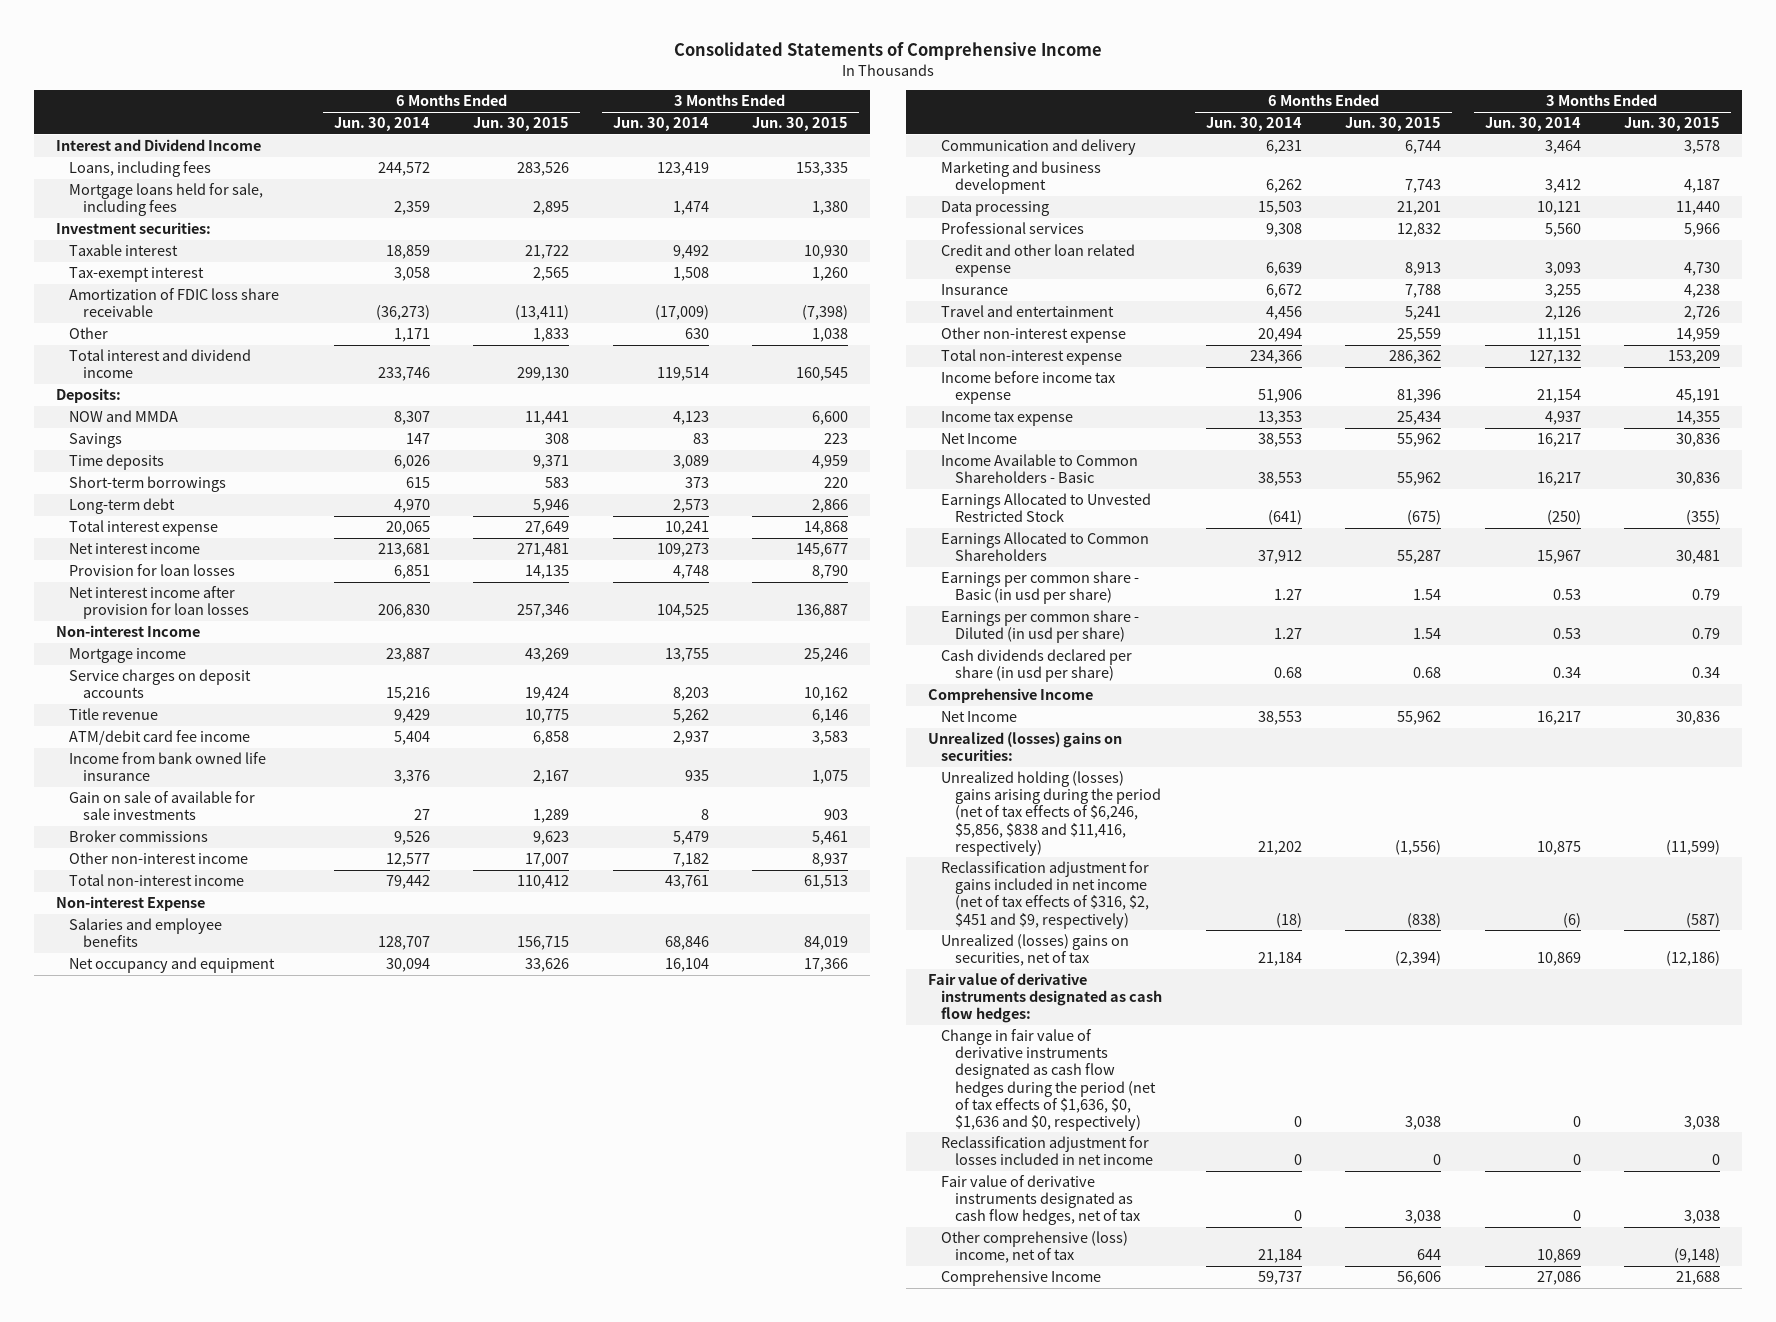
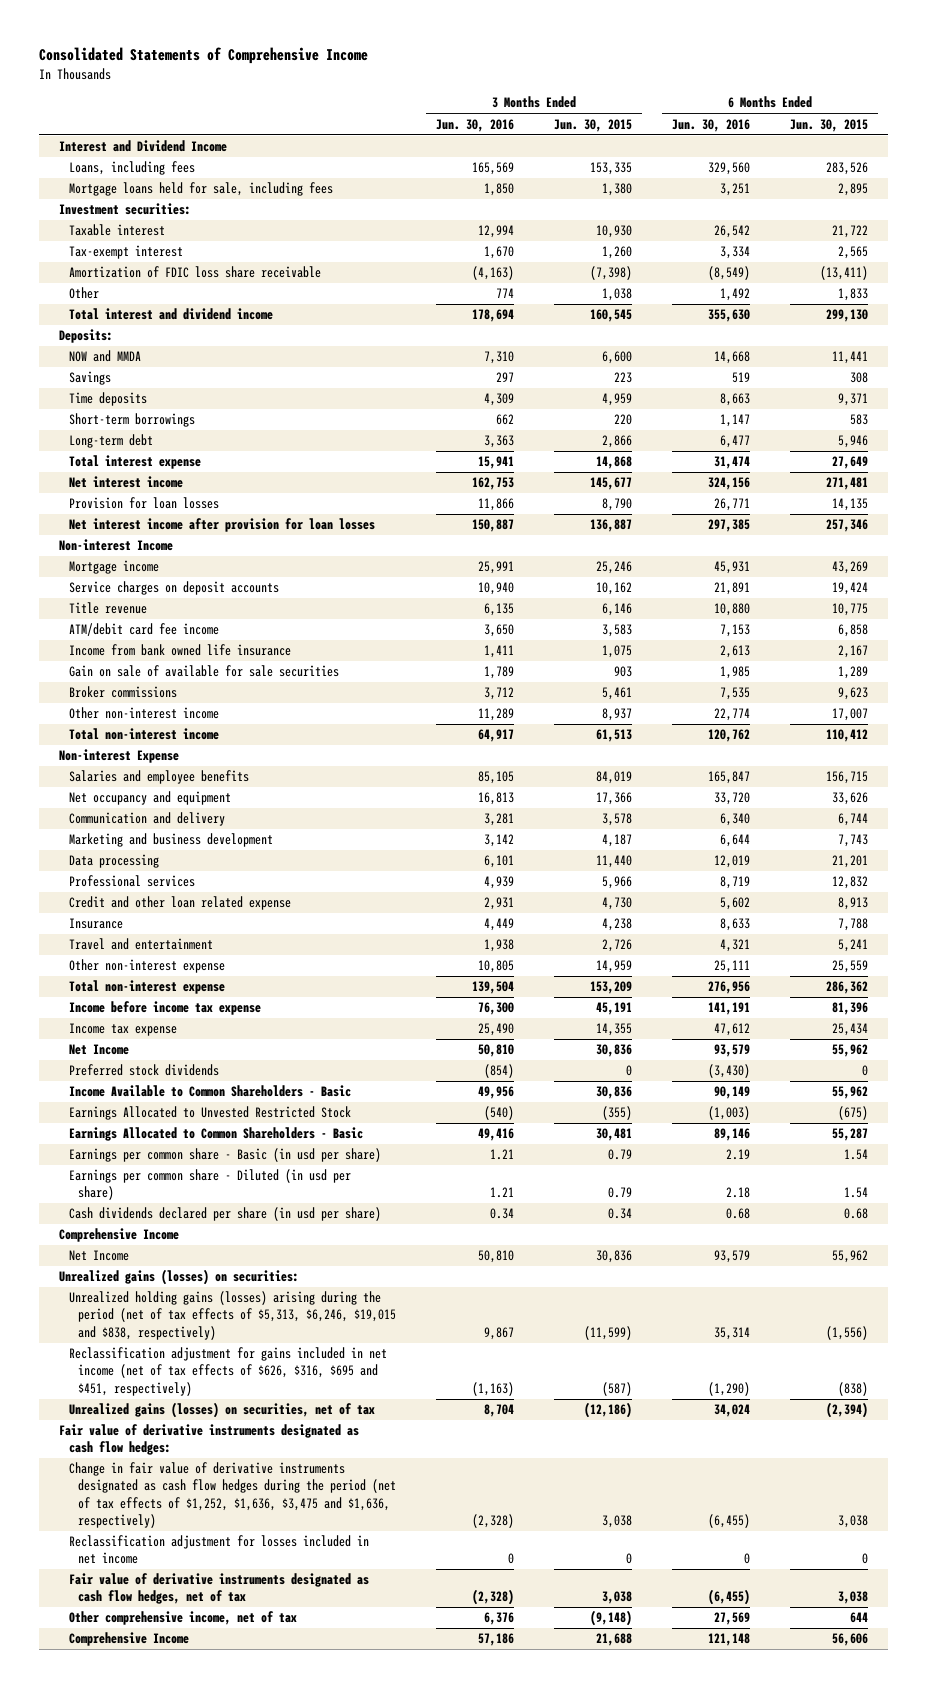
[333,117,430,132] Jun. 30, 2014 -> none
[612,117,709,132] Jun. 30, 2014 -> none
none -> [436,118,515,132] Jun. 30, 2016
none -> [671,118,750,132] Jun. 30, 2016
[69,791,256,821] Gain on sale of available for sale investments -> [68,665,339,678] Gain on sale of available for sale securities
none -> [68,1064,219,1077] Preferred stock dividends
[941,532,1150,562] Earnings Allocated to Common Shareholders -> [68,1127,363,1142] Earnings Allocated to Common Shareholders - Basic
[927,732,1122,762] Unrealized (losses) gains on securities: -> [59,1269,300,1286] Unrealized gains (losses) on securities:
[941,771,1162,856] Unrealized holding (losses) gains arising during the period (net of tax effects of $6,246, $5,856, $838 and $11,416, respectively) -> [68,1291,397,1340] Unrealized holding gains (losses) arising during the period (net of tax effects of $5,313, $6,246, $19,015 and $838, respectively)
[941,861,1150,929] Reclassification adjustment for gains included in net income (net of tax effects of $316, $2, $451 and $9, respectively) -> [68,1347,387,1396] Reclassification adjustment for gains included in net income (net of tax effects of $626, $316, $695 and $451, respectively)
[941,934,1130,967] Unrealized (losses) gains on securities, net of tax -> [68,1402,375,1419] Unrealized gains (losses) on securities, net of tax
[941,1029,1157,1131] Change in fair value of derivative instruments designated as cash flow hedges during the period (net of tax effects of $1,636, $0, $1,636 and $0, respectively) -> [68,1462,397,1528] Change in fair value of derivative instruments designated as cash flow hedges during the period (net of tax effects of $1,252, $1,636, $3,475 and $1,636, respectively)
[941,1231,1129,1264] Other comprehensive (loss) income, net of tax -> [68,1611,297,1626] Other comprehensive income, net of tax

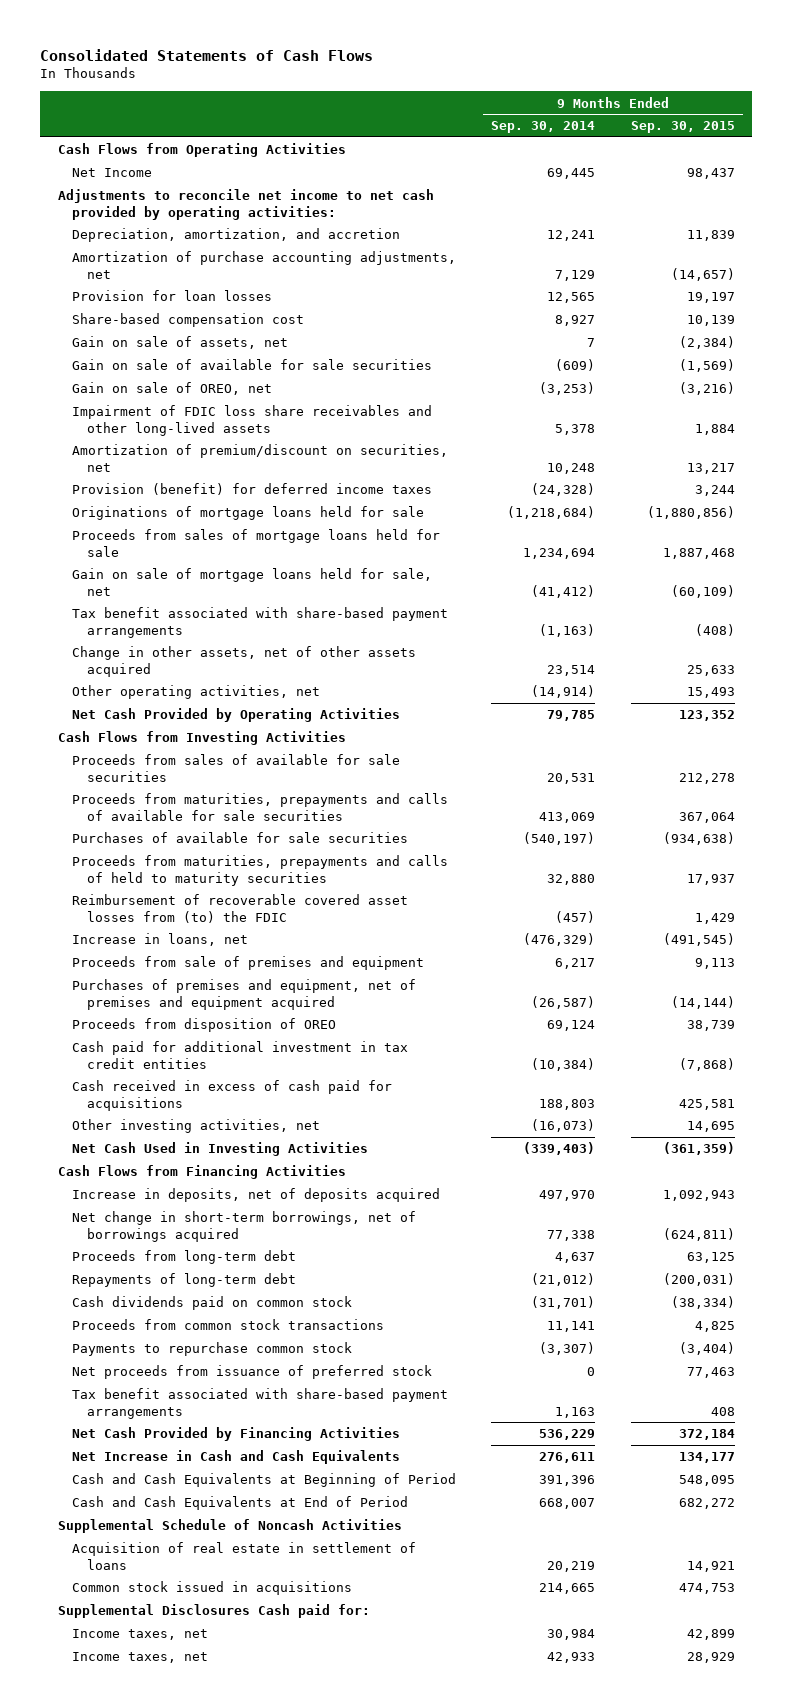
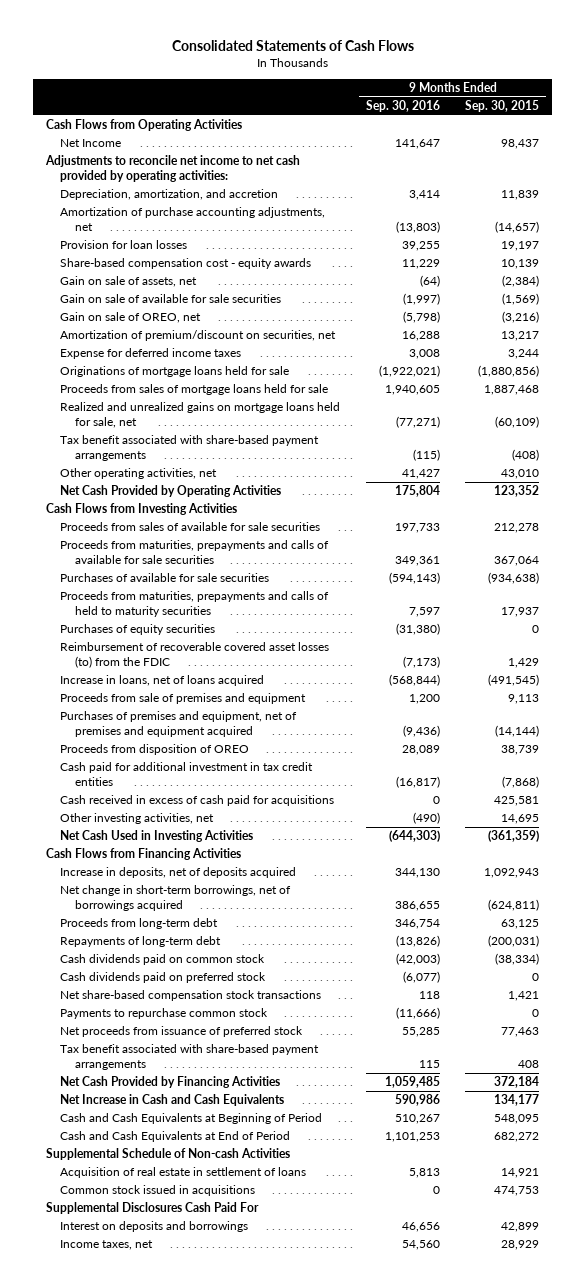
[491,121,596,134] Sep. 30, 2014 -> none
none -> [365,100,440,113] Sep. 30, 2016
[72,313,305,328] Share-based compensation cost -> [60,258,312,270] Share-based compensation cost - equity awards
[72,405,433,436] Impairment of FDIC loss share receivables and other long-lived assets -> none
[72,483,433,496] Provision (benefit) for deferred income taxes -> [60,348,242,360] Expense for deferred income taxes
[72,568,433,596] Gain on sale of mortgage loans held for sale, net -> [60,402,341,428] Realized and unrealized gains on mortgage loans held for sale, net
[72,646,417,677] Change in other assets, net of other assets acquired -> none
[686,687,735,699] 15,493 -> [501,469,540,480] 43,010
none -> [60,624,216,636] Purchases of equity securities
[72,894,409,923] Reimbursement of recoverable covered asset losses from (to) the FDIC -> [60,642,330,668] Reimbursement of recoverable covered asset losses (to) from the FDIC
[72,933,249,947] Increase in loans, net -> [60,675,265,687] Increase in loans, net of loans acquired
none -> [60,972,267,984] Cash dividends paid on preferred stock
[72,1319,385,1331] Proceeds from common stock transactions -> [60,990,322,1002] Net share-based compensation stock transactions
[694,1321,735,1333] 4,825 -> [508,991,540,1002] 1,421
[678,1342,735,1356] (3,404) -> [532,1009,540,1018] 0
[57,1519,402,1534] Supplemental Schedule of Noncash Activities -> [46,1148,291,1161] Supplemental Schedule of Non-cash Activities
[57,1604,370,1619] Supplemental Disclosures Cash paid for: -> [46,1202,260,1215] Supplemental Disclosures Cash Paid For
[72,1629,209,1641] Income taxes, net -> [60,1221,249,1233] Interest on deposits and borrowings

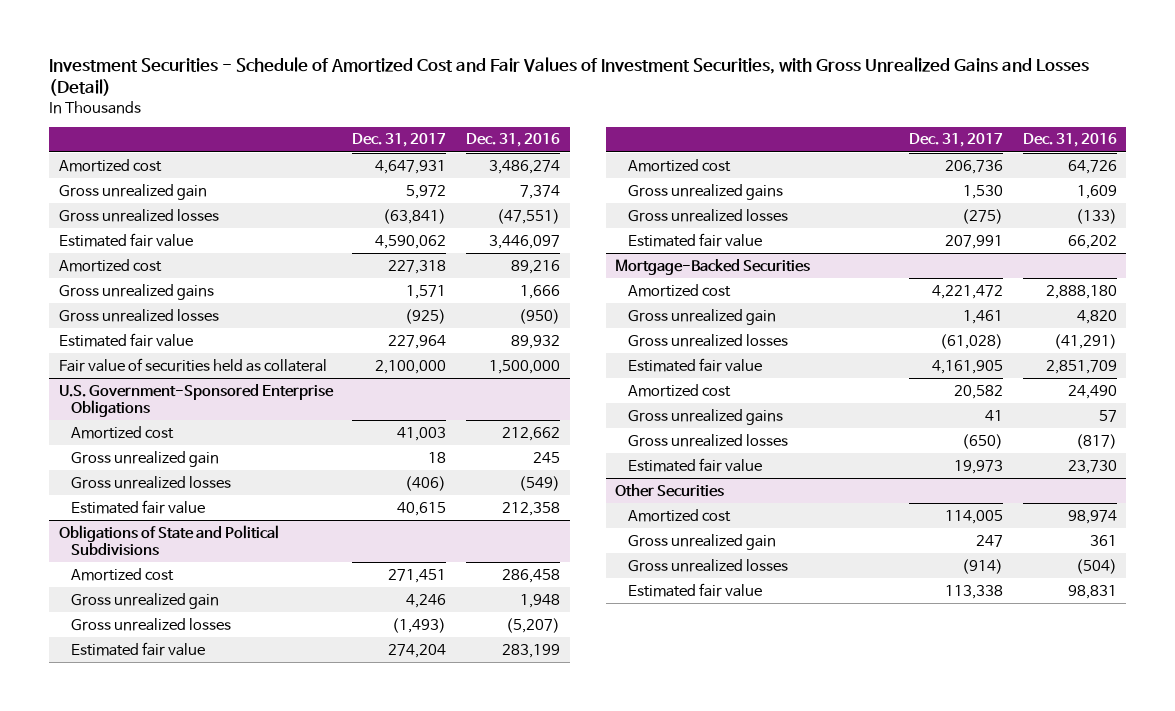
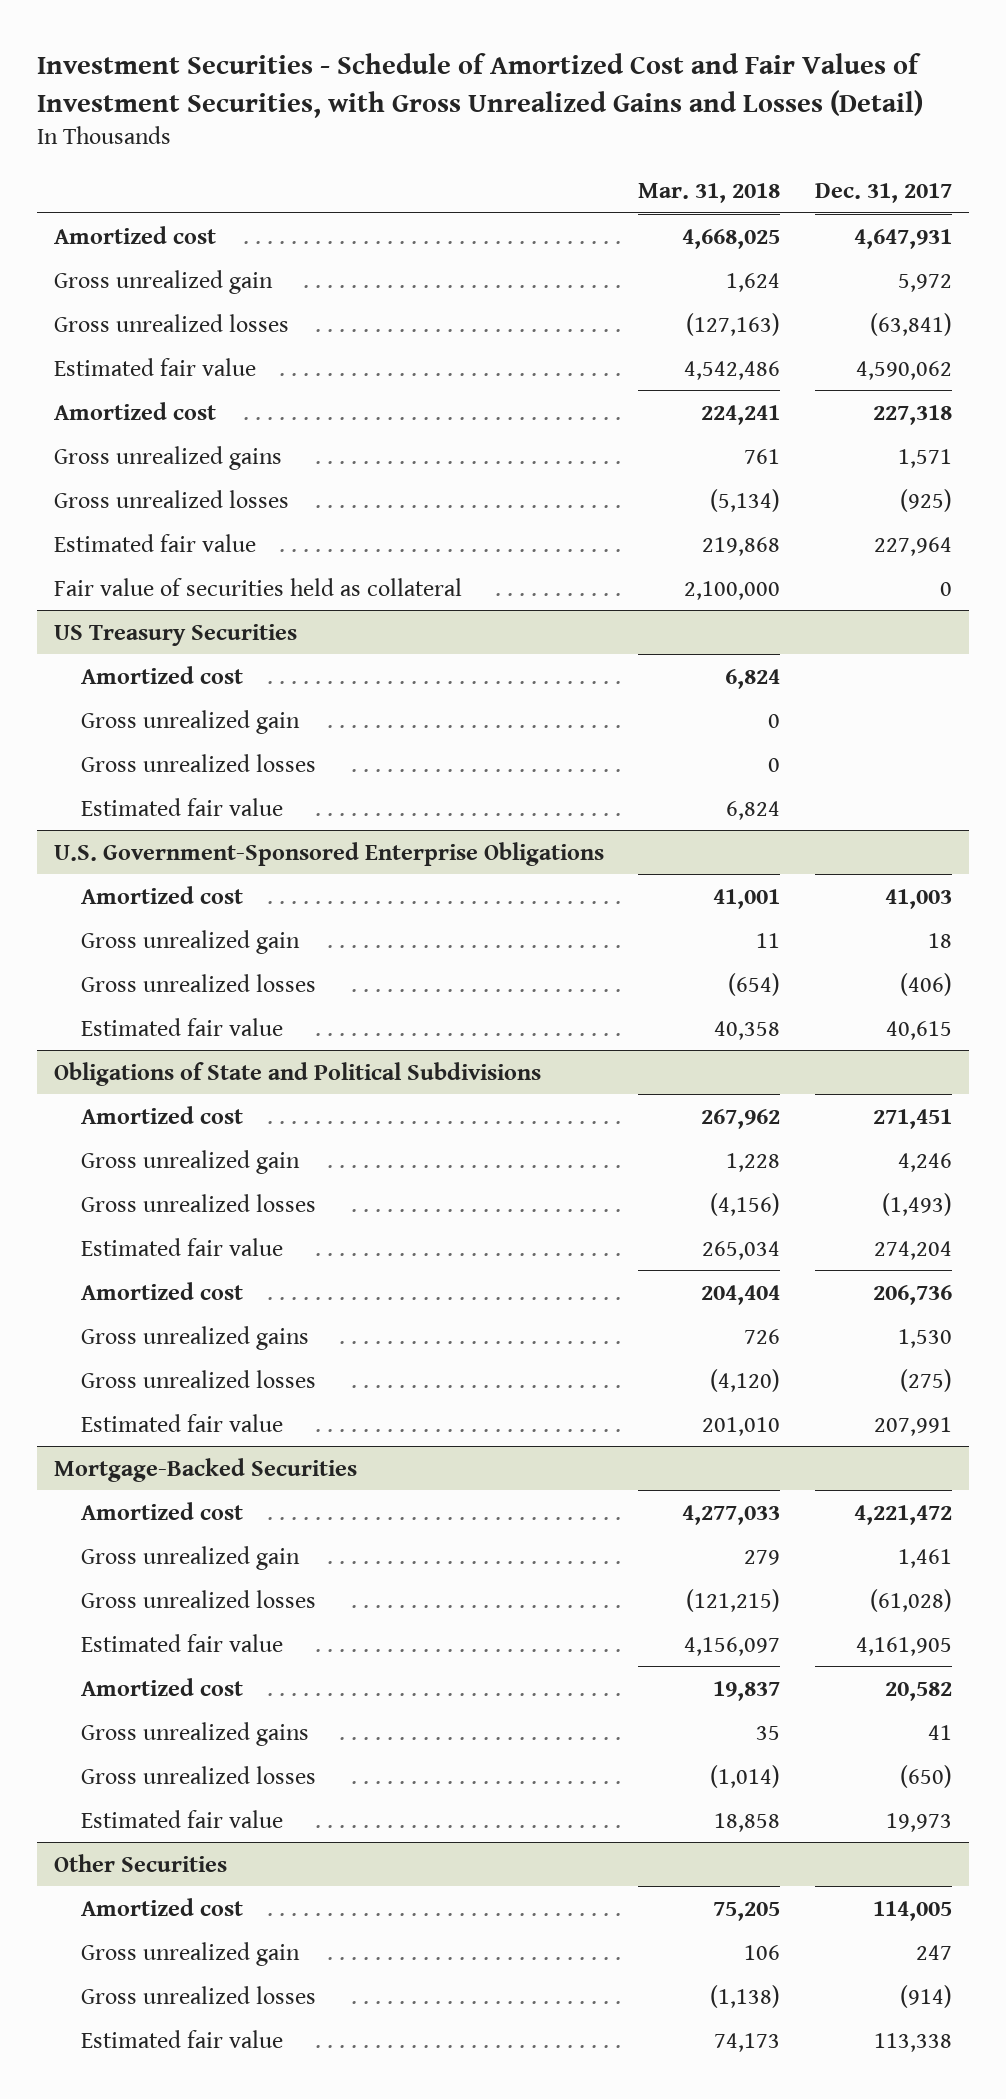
[466,133,561,148] Dec. 31, 2016 -> none
none -> [638,183,781,204] Mar. 31, 2018
[375,359,447,374] 2,100,000 -> [939,581,952,596] 0
none -> [54,623,298,646] US Treasury Securities
none -> [81,665,244,684] Amortized cost
none -> [81,709,301,734] Gross unrealized gain
none -> [81,753,317,772] Gross unrealized losses
none -> [81,797,284,816] Estimated fair value

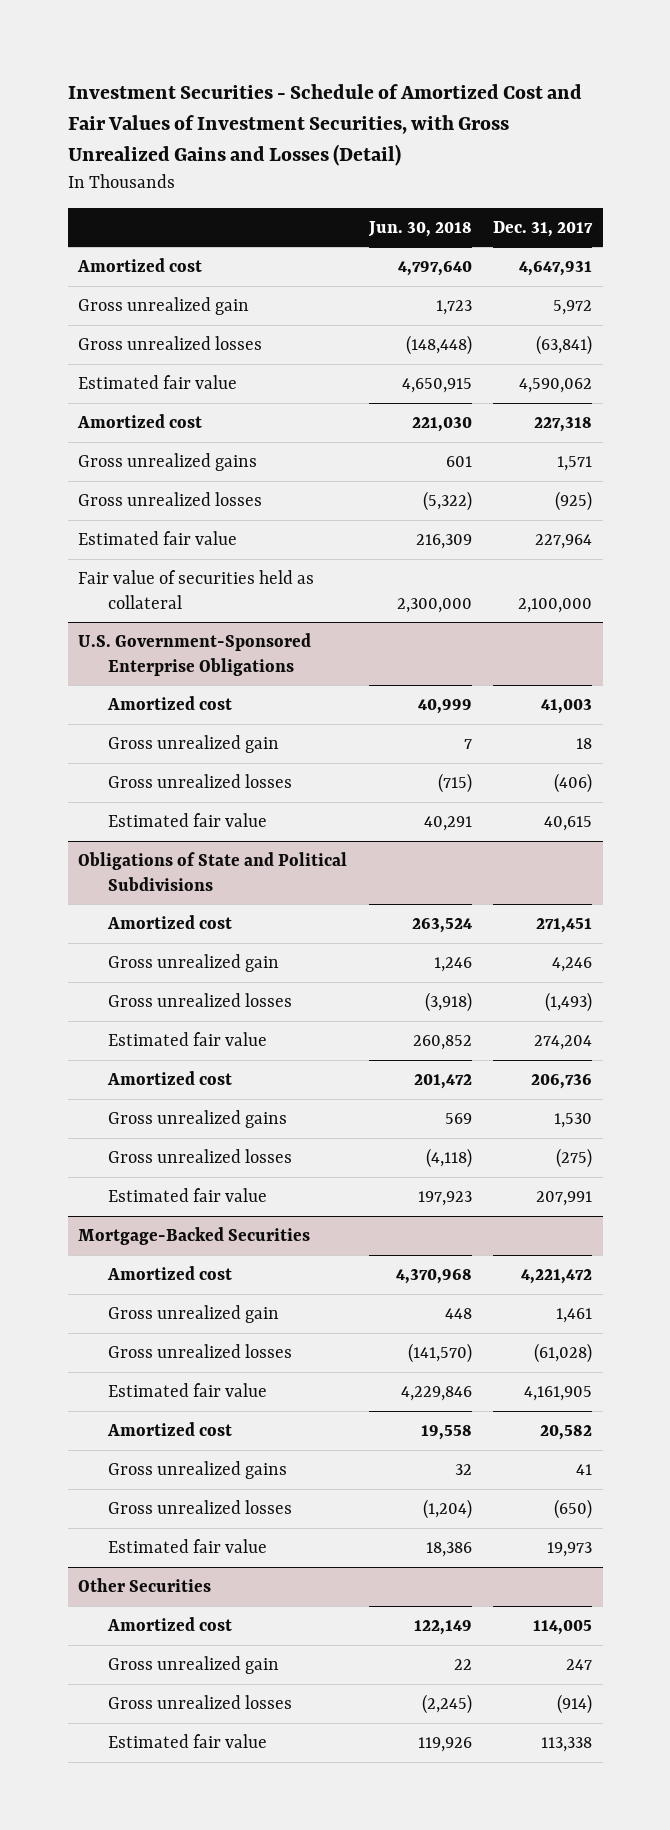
[638,183,781,204] Mar. 31, 2018 -> none
none -> [367,220,472,237] Jun. 30, 2018
[54,623,298,646] US Treasury Securities -> none
[81,665,244,684] Amortized cost -> none
[81,709,301,734] Gross unrealized gain -> none
[81,753,317,772] Gross unrealized losses -> none
[81,797,284,816] Estimated fair value -> none
[939,581,952,596] 0 -> [517,597,592,613] 2,100,000

